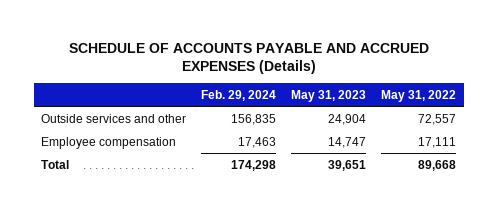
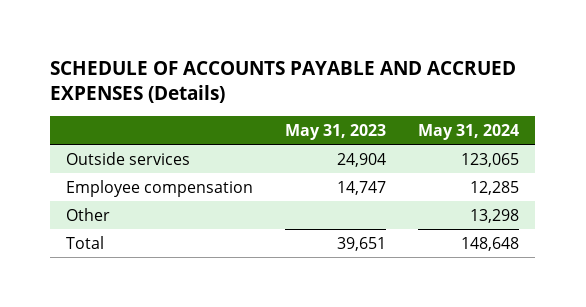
[201,89,277,101] Feb. 29, 2024 -> none
[381,89,457,102] May 31, 2022 -> none
none -> [418,123,520,140] May 31, 2024
[41,113,187,123] Outside services and other -> [66,151,191,165] Outside services
none -> [66,207,111,221] Other

